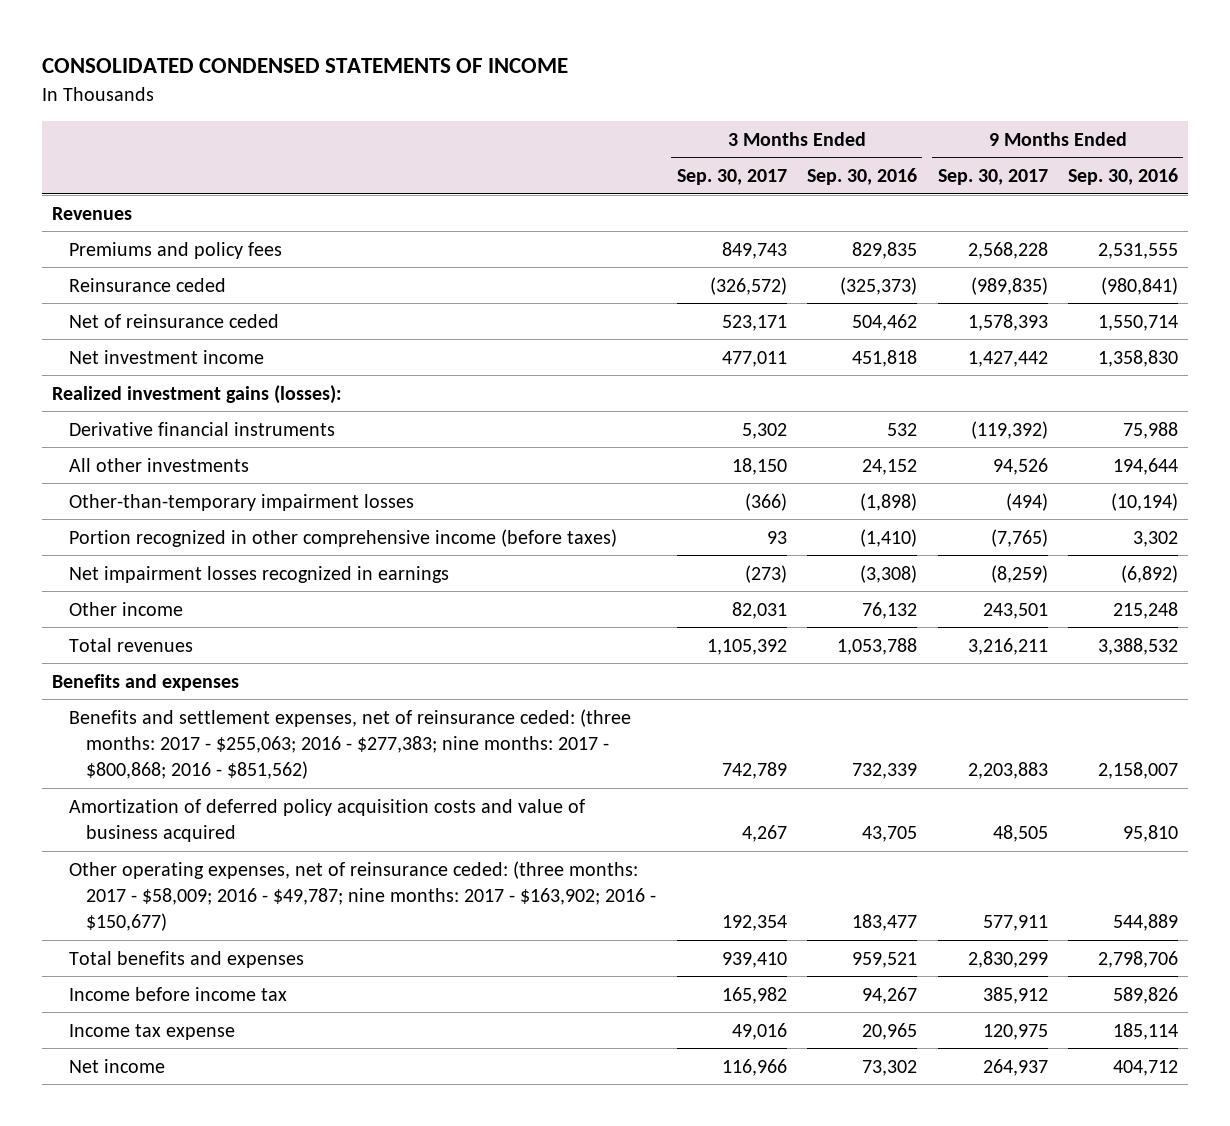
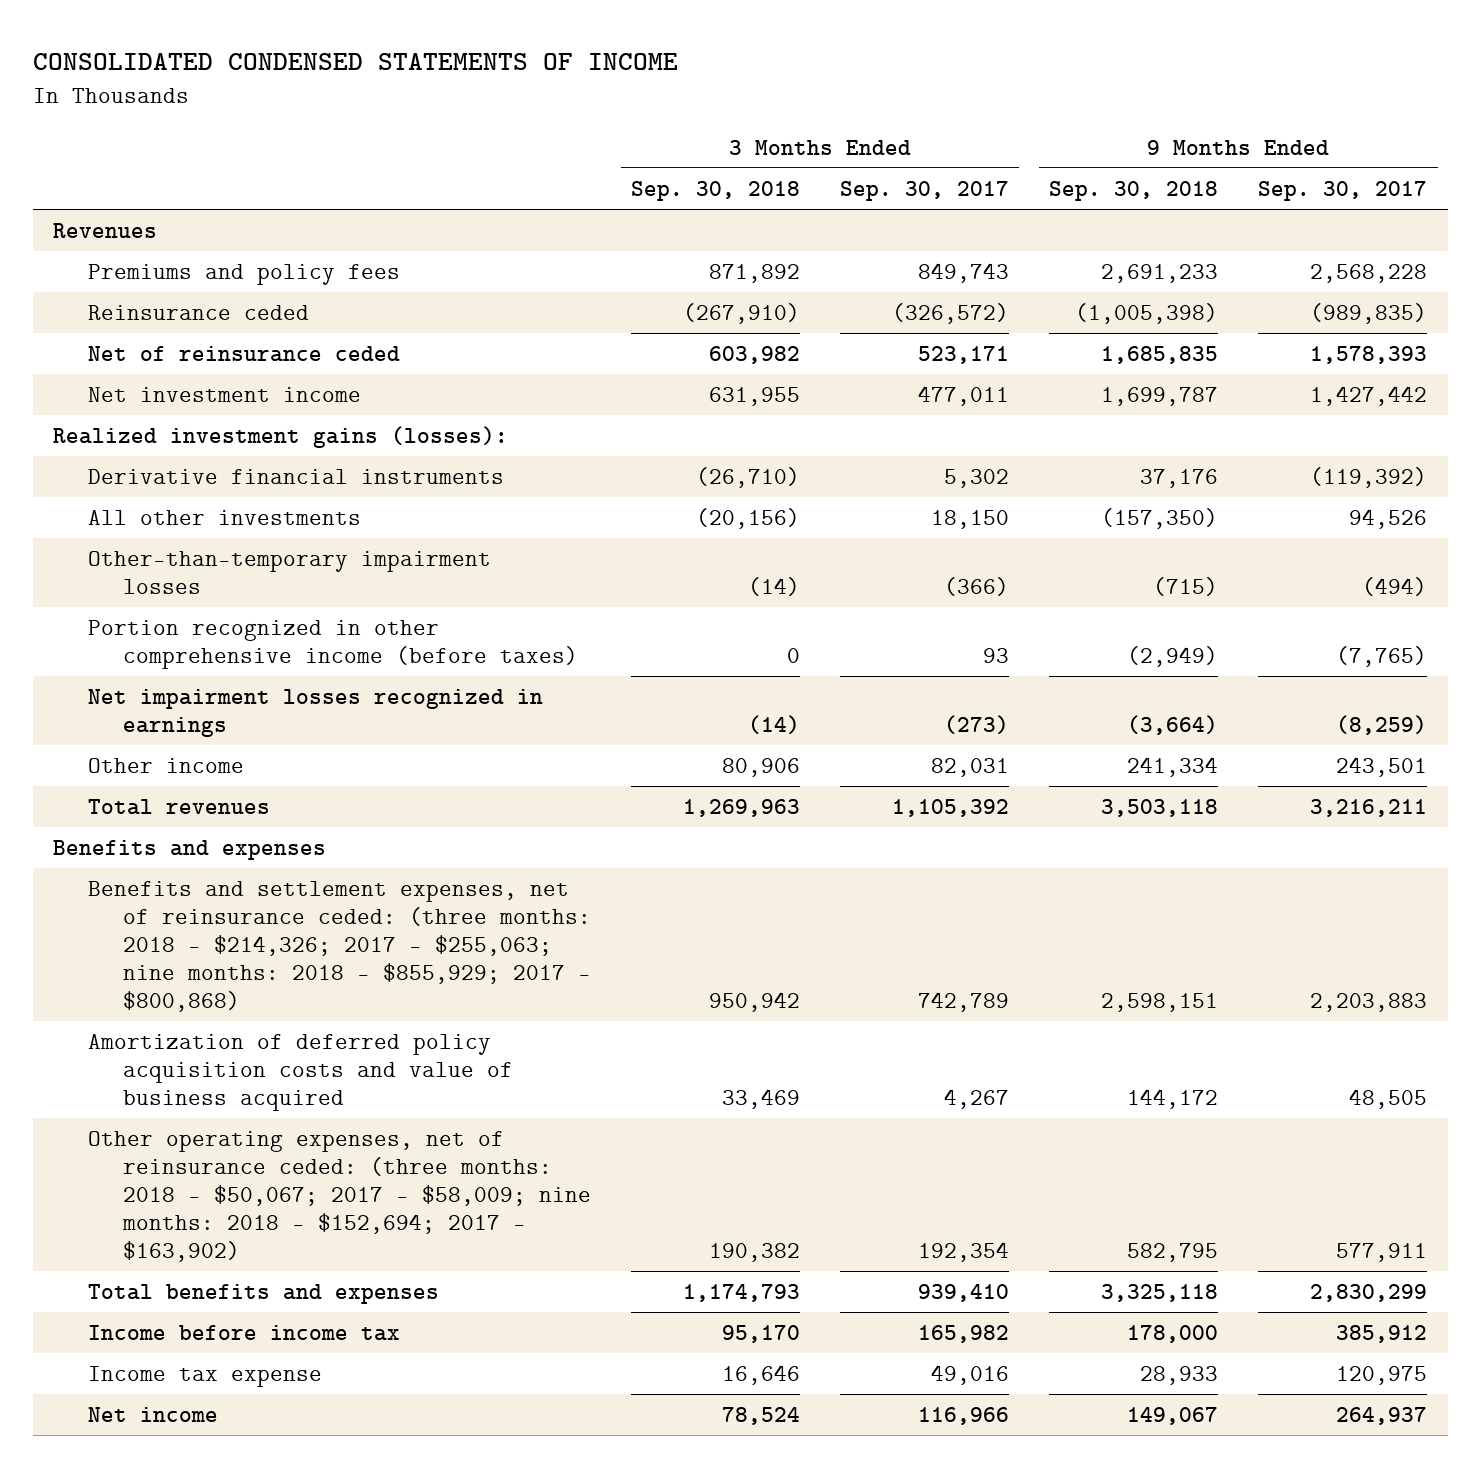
[807,168,918,186] Sep. 30, 2016 -> none
[1068,168,1179,186] Sep. 30, 2016 -> none
none -> [631,180,801,201] Sep. 30, 2018
none -> [1049,180,1219,201] Sep. 30, 2018
[69,708,632,780] Benefits and settlement expenses, net of reinsurance ceded: (three months: 2017 - $255,063; 2016 - $277,383; nine months: 2017 - $800,868; 2016 - $851,562) -> [87,880,591,1012] Benefits and settlement expenses, net of reinsurance ceded: (three months: 2018 - $214,326; 2017 - $255,063; nine months: 2018 - $855,929; 2017 - $800,868)
[69,860,657,932] Other operating expenses, net of reinsurance ceded: (three months: 2017 - $58,009; 2016 - $49,787; nine months: 2017 - $163,902; 2016 - $150,677) -> [87,1130,591,1262] Other operating expenses, net of reinsurance ceded: (three months: 2018 - $50,067; 2017 - $58,009; nine months: 2018 - $152,694; 2017 - $163,902)

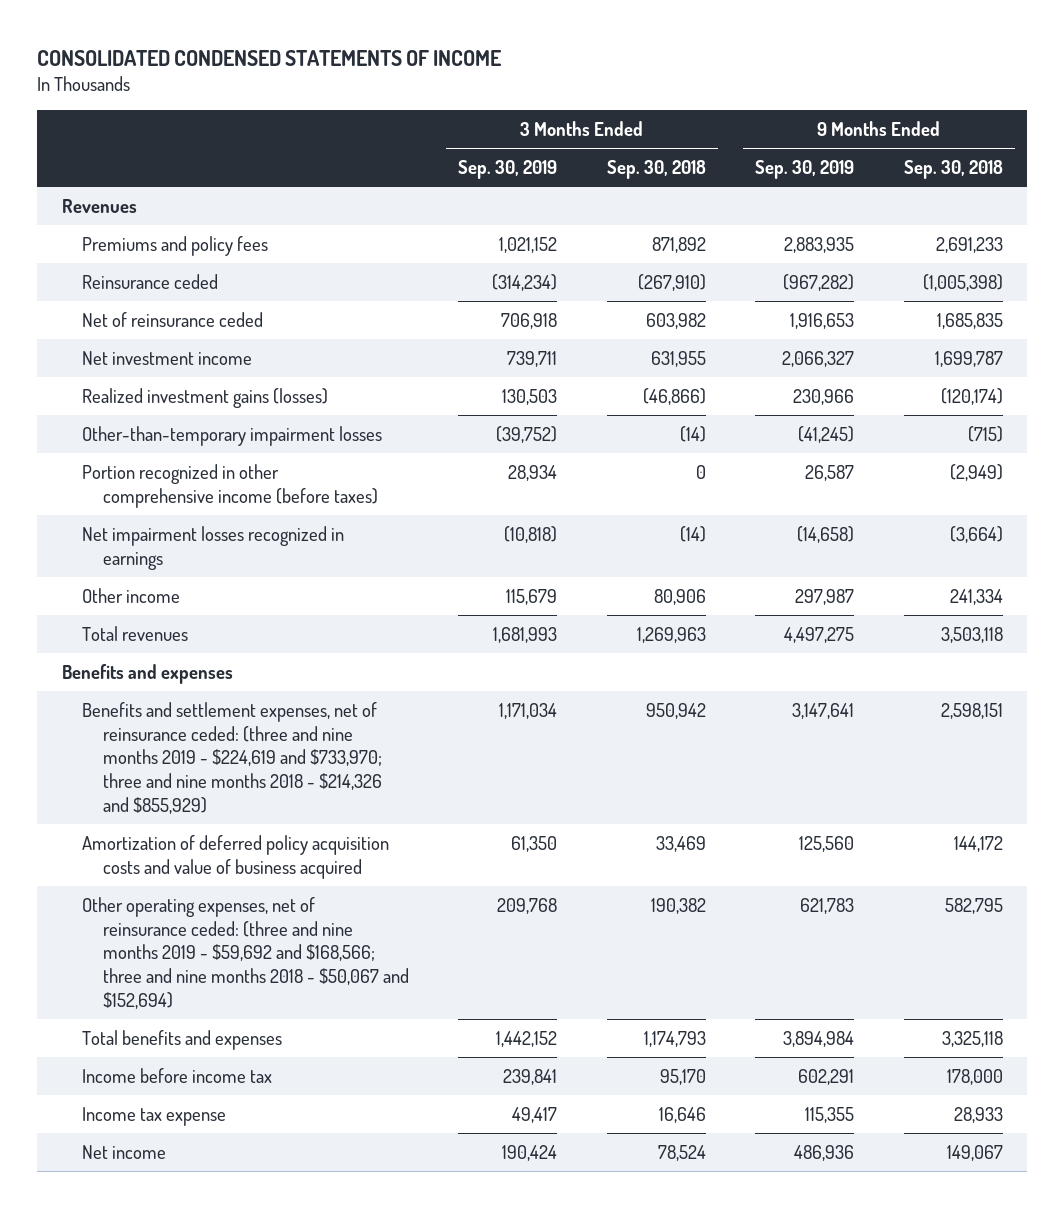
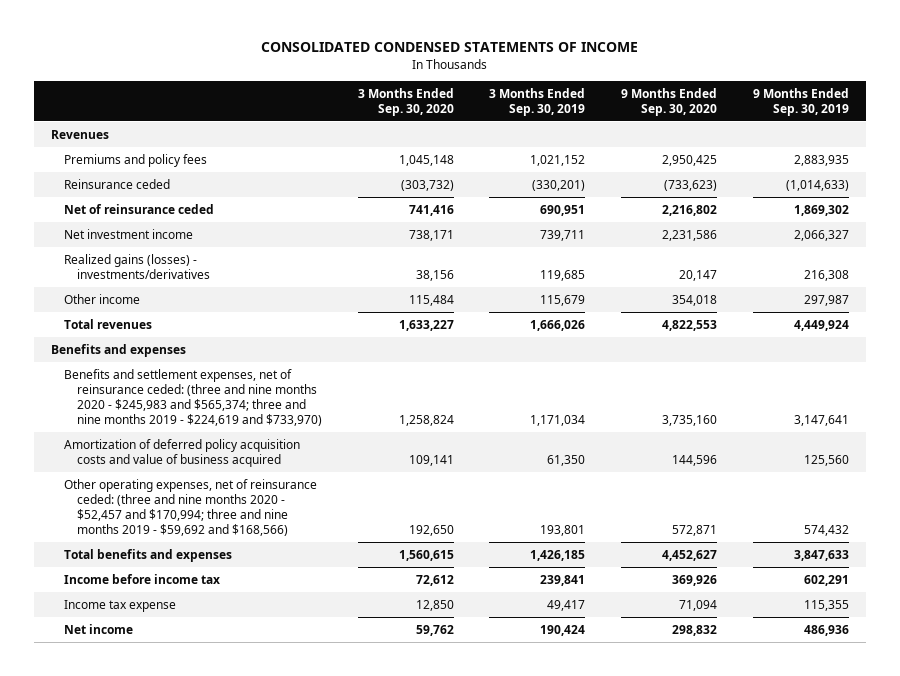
[606,159,706,179] Sep. 30, 2018 -> none
[903,159,1003,179] Sep. 30, 2018 -> none
none -> [357,87,454,116] 3 Months Ended Sep. 30, 2020
none -> [620,87,717,116] 9 Months Ended Sep. 30, 2020
[492,273,558,291] (314,234) -> [532,179,586,191] (330,201)
[783,273,855,291] (967,282) -> [785,179,849,191] (1,014,633)
[501,312,558,329] 706,918 -> [540,204,586,216] 690,951
[790,312,855,329] 1,916,653 -> [793,204,849,216] 1,869,302
[82,425,383,446] Other-than-temporary impairment losses -> none
[82,463,378,508] Portion recognized in other comprehensive income (before taxes) -> none
[82,525,345,570] Net impairment losses recognized in earnings -> none
[82,387,329,408] Realized investment gains (losses) -> [64,253,211,279] Realized gains (losses) - investments/derivatives
[502,388,558,405] 130,503 -> [540,269,586,281] 119,685
[793,388,855,405] 230,966 -> [803,269,849,281] 216,308
[493,626,558,643] 1,681,993 -> [530,319,586,331] 1,666,026
[784,626,855,643] 4,497,275 -> [793,319,849,331] 4,449,924
[82,701,382,814] Benefits and settlement expenses, net of reinsurance ceded: (three and nine months 2019 - $224,619 and $733,970; three and nine months 2018 - $214,326 and $855,929) -> [64,368,323,427] Benefits and settlement expenses, net of reinsurance ceded: (three and nine months 2020 - $245,983 and $565,374; three and nine months 2019 - $224,619 and $733,970)
[82,896,409,1009] Other operating expenses, net of reinsurance ceded: (three and nine months 2019 - $59,692 and $168,566; three and nine months 2018 - $50,067 and $152,694) -> [64,478,318,537] Other operating expenses, net of reinsurance ceded: (three and nine months 2020 - $52,457 and $170,994; three and nine months 2019 - $59,692 and $168,566)
[497,897,558,914] 209,768 -> [540,525,586,537] 193,801
[800,897,855,914] 621,783 -> [803,525,849,537] 574,432
[496,1030,558,1047] 1,442,152 -> [530,549,586,561] 1,426,185
[783,1030,855,1047] 3,894,984 -> [793,549,849,561] 3,847,633

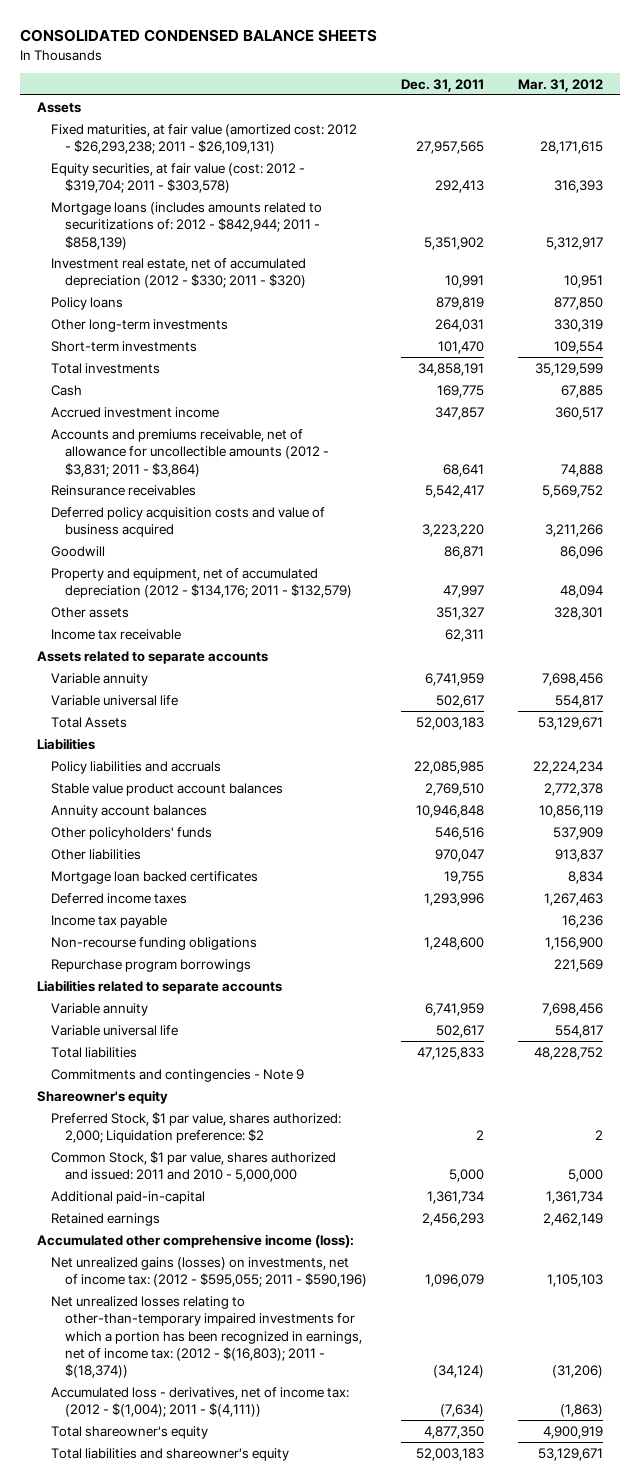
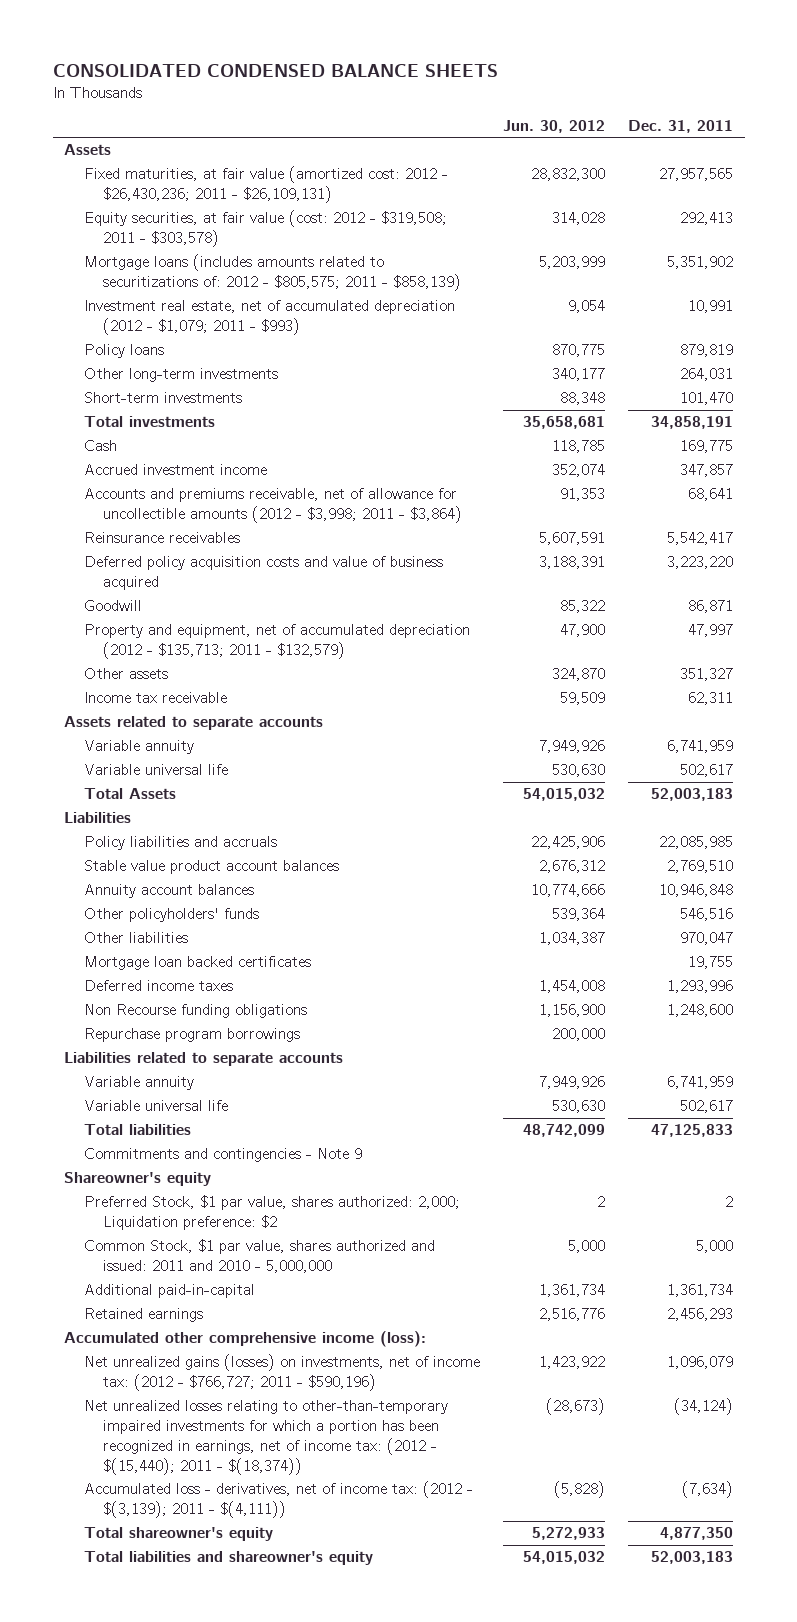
[518,78,604,92] Mar. 31, 2012 -> none
none -> [502,119,605,133] Jun. 30, 2012
[51,123,358,155] Fixed maturities, at fair value (amortized cost: 2012 - $26,293,238; 2011 - $26,109,131) -> [83,166,448,204] Fixed maturities, at fair value (amortized cost: 2012 - $26,430,236; 2011 - $26,109,131)
[51,162,306,194] Equity securities, at fair value (cost: 2012 - $319,704; 2011 - $303,578) -> [83,210,447,248] Equity securities, at fair value (cost: 2012 - $319,508; 2011 - $303,578)
[51,201,323,250] Mortgage loans (includes amounts related to securitizations of: 2012 - $842,944; 2011 - $858,139) -> [83,254,462,292] Mortgage loans (includes amounts related to securitizations of: 2012 - $805,575; 2011 - $858,139)
[51,257,307,289] Investment real estate, net of accumulated depreciation (2012 - $330; 2011 - $320) -> [83,300,455,336] Investment real estate, net of accumulated depreciation (2012 - $1,079; 2011 - $993)
[51,428,330,477] Accounts and premiums receivable, net of allowance for uncollectible amounts (2012 - $3,831; 2011 - $3,864) -> [83,488,463,524] Accounts and premiums receivable, net of allowance for uncollectible amounts (2012 - $3,998; 2011 - $3,864)
[51,567,353,599] Property and equipment, net of accumulated depreciation (2012 - $134,176; 2011 - $132,579) -> [83,624,470,660] Property and equipment, net of accumulated depreciation (2012 - $135,713; 2011 - $132,579)
[51,914,168,928] Income tax payable -> none
[51,936,258,950] Non-recourse funding obligations -> [83,1004,307,1019] Non Recourse funding obligations
[51,1256,368,1288] Net unrealized gains (losses) on investments, net of income tax: (2012 - $595,055; 2011 - $590,196) -> [83,1354,480,1392] Net unrealized gains (losses) on investments, net of income tax: (2012 - $766,727; 2011 - $590,196)
[51,1295,363,1379] Net unrealized losses relating to other-than-temporary impaired investments for which a portion has been recognized in earnings, net of income tax: (2012 - $(16,803); 2011 - $(18,374)) -> [83,1400,448,1475] Net unrealized losses relating to other-than-temporary impaired investments for which a portion has been recognized in earnings, net of income tax: (2012 - $(15,440); 2011 - $(18,374))
[51,1386,350,1418] Accumulated loss - derivatives, net of income tax: (2012 - $(1,004); 2011 - $(4,111)) -> [83,1481,473,1519] Accumulated loss - derivatives, net of income tax: (2012 - $(3,139); 2011 - $(4,111))

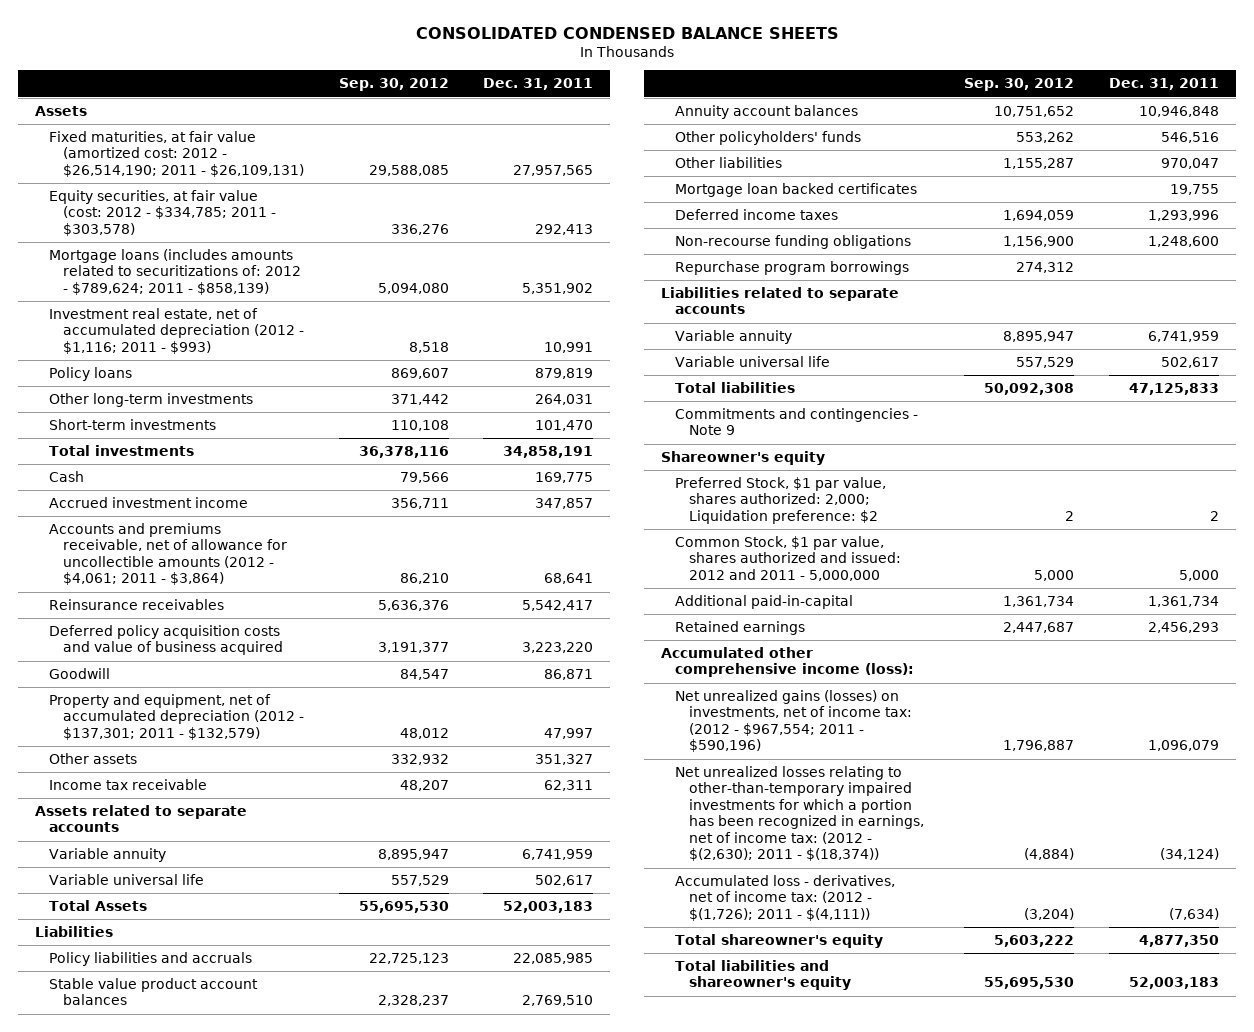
[502,119,605,133] Jun. 30, 2012 -> none
none -> [338,78,449,92] Sep. 30, 2012
[83,166,448,204] Fixed maturities, at fair value (amortized cost: 2012 - $26,430,236; 2011 - $26,109,131) -> [49,130,305,177] Fixed maturities, at fair value (amortized cost: 2012 - $26,514,190; 2011 - $26,109,131)
[83,210,447,248] Equity securities, at fair value (cost: 2012 - $319,508; 2011 - $303,578) -> [49,189,277,236] Equity securities, at fair value (cost: 2012 - $334,785; 2011 - $303,578)
[83,254,462,292] Mortgage loans (includes amounts related to securitizations of: 2012 - $805,575; 2011 - $858,139) -> [49,248,302,295] Mortgage loans (includes amounts related to securitizations of: 2012 - $789,624; 2011 - $858,139)
[83,300,455,336] Investment real estate, net of accumulated depreciation (2012 - $1,079; 2011 - $993) -> [49,307,305,354] Investment real estate, net of accumulated depreciation (2012 - $1,116; 2011 - $993)
[83,488,463,524] Accounts and premiums receivable, net of allowance for uncollectible amounts (2012 - $3,998; 2011 - $3,864) -> [49,522,288,586] Accounts and premiums receivable, net of allowance for uncollectible amounts (2012 - $4,061; 2011 - $3,864)
[83,624,470,660] Property and equipment, net of accumulated depreciation (2012 - $135,713; 2011 - $132,579) -> [49,693,305,740] Property and equipment, net of accumulated depreciation (2012 - $137,301; 2011 - $132,579)
[83,1004,307,1019] Non Recourse funding obligations -> [674,234,911,249] Non-recourse funding obligations
[83,1239,435,1274] Common Stock, $1 par value, shares authorized and issued: 2011 and 2010 - 5,000,000 -> [674,535,901,581] Common Stock, $1 par value, shares authorized and issued: 2012 and 2011 - 5,000,000
[83,1354,480,1392] Net unrealized gains (losses) on investments, net of income tax: (2012 - $766,727; 2011 - $590,196) -> [674,689,912,753] Net unrealized gains (losses) on investments, net of income tax: (2012 - $967,554; 2011 - $590,196)
[83,1400,448,1475] Net unrealized losses relating to other-than-temporary impaired investments for which a portion has been recognized in earnings, net of income tax: (2012 - $(15,440); 2011 - $(18,374)) -> [674,765,924,862] Net unrealized losses relating to other-than-temporary impaired investments for which a portion has been recognized in earnings, net of income tax: (2012 - $(2,630); 2011 - $(18,374))
[83,1481,473,1519] Accumulated loss - derivatives, net of income tax: (2012 - $(3,139); 2011 - $(4,111)) -> [674,874,895,921] Accumulated loss - derivatives, net of income tax: (2012 - $(1,726); 2011 - $(4,111))

